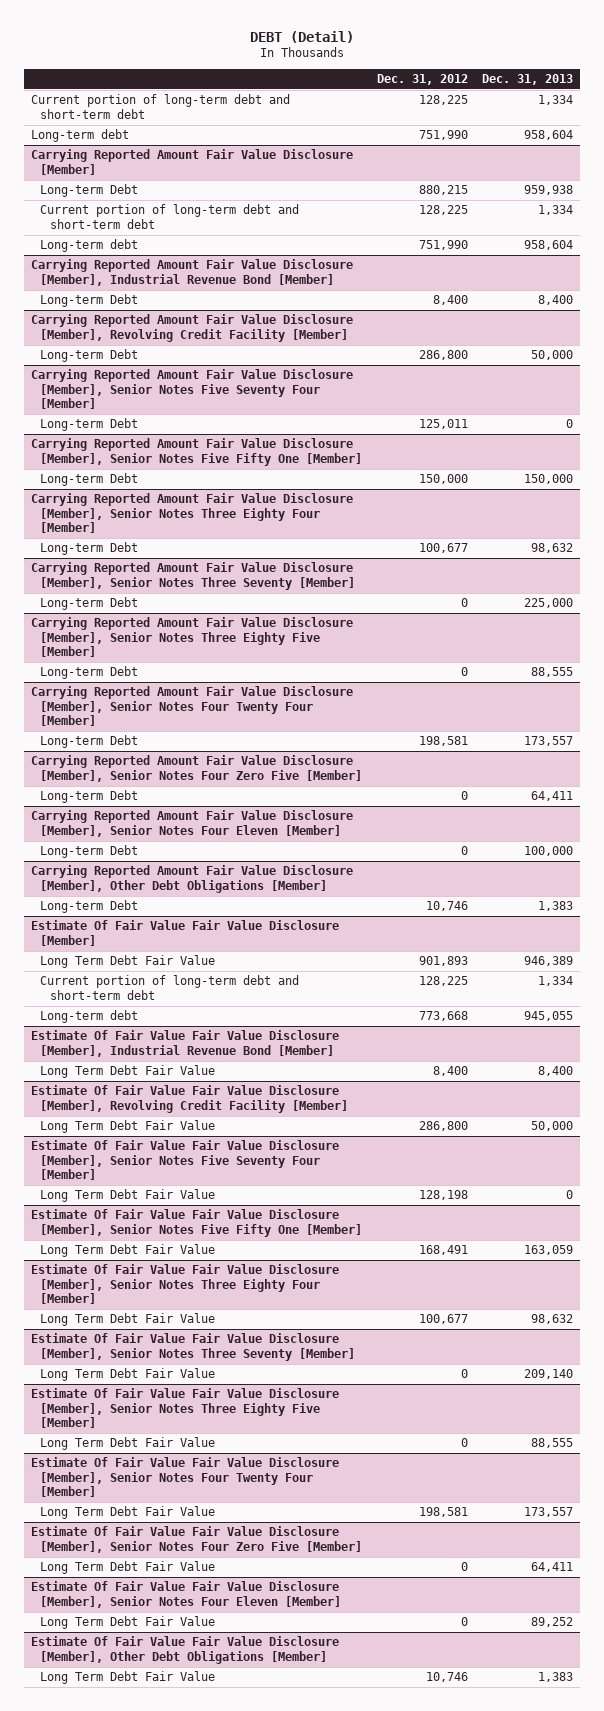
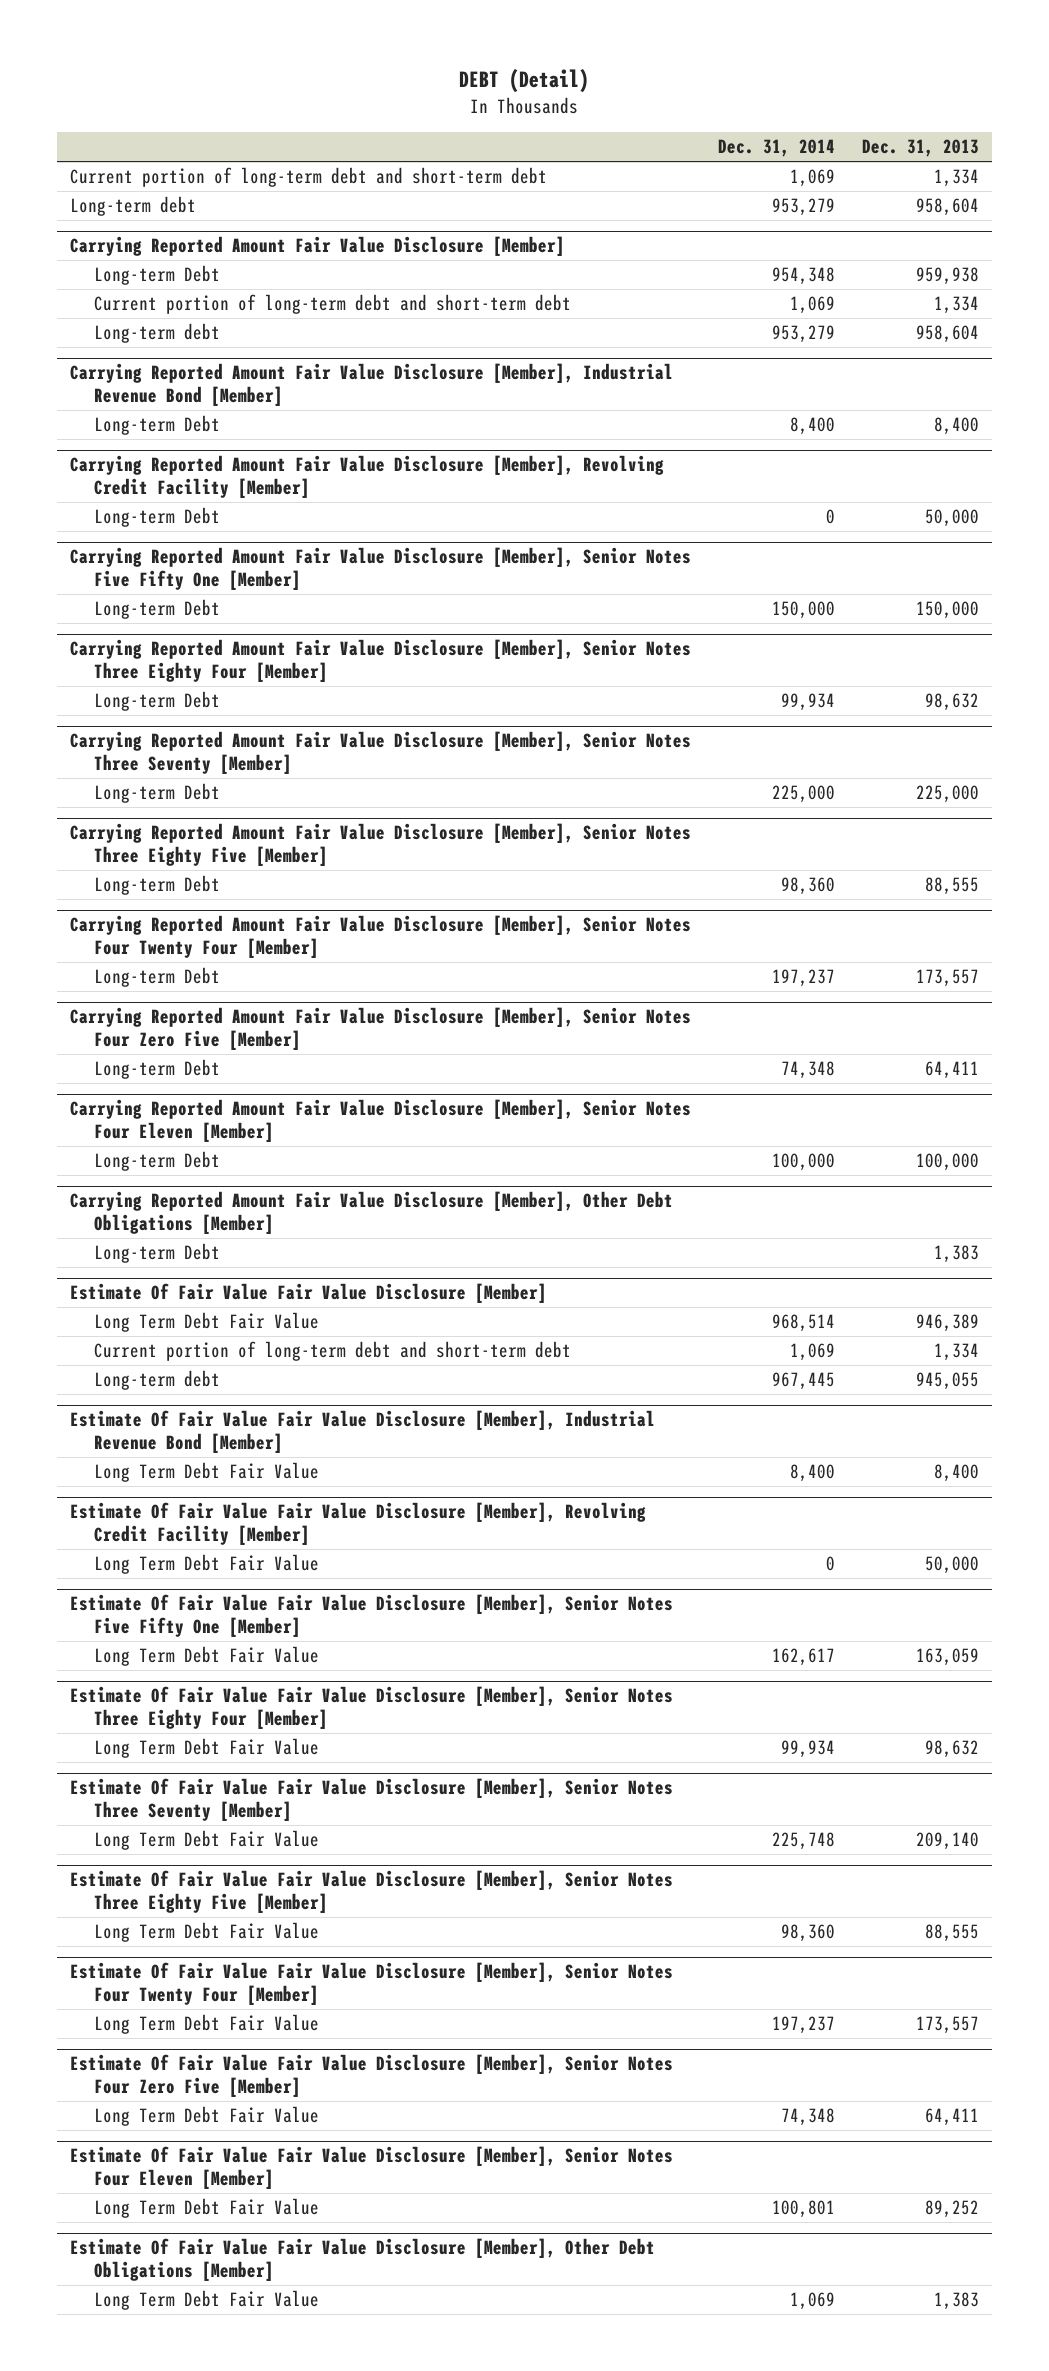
[376,74,468,86] Dec. 31, 2012 -> none
none -> [717,139,835,158] Dec. 31, 2014
[30,369,353,410] Carrying Reported Amount Fair Value Disclosure [Member], Senior Notes Five Seventy Four [Member] -> none
[40,418,139,432] Long-term Debt -> none
[30,1140,339,1181] Estimate Of Fair Value Fair Value Disclosure [Member], Senior Notes Five Seventy Four [Member] -> none
[40,1189,216,1203] Long Term Debt Fair Value -> none

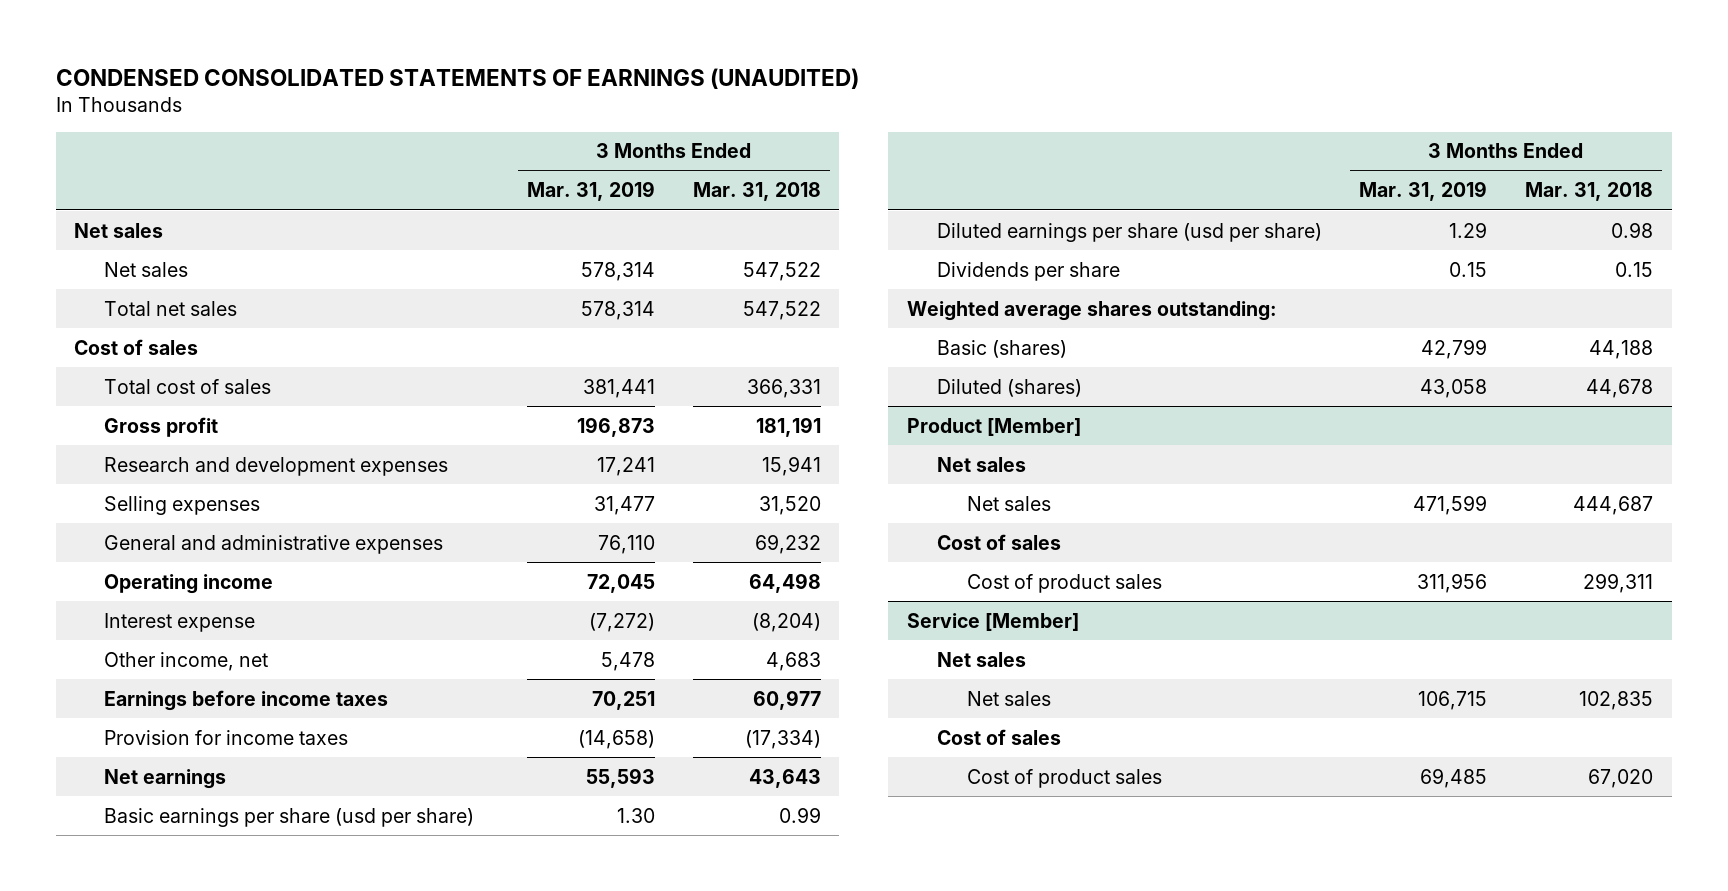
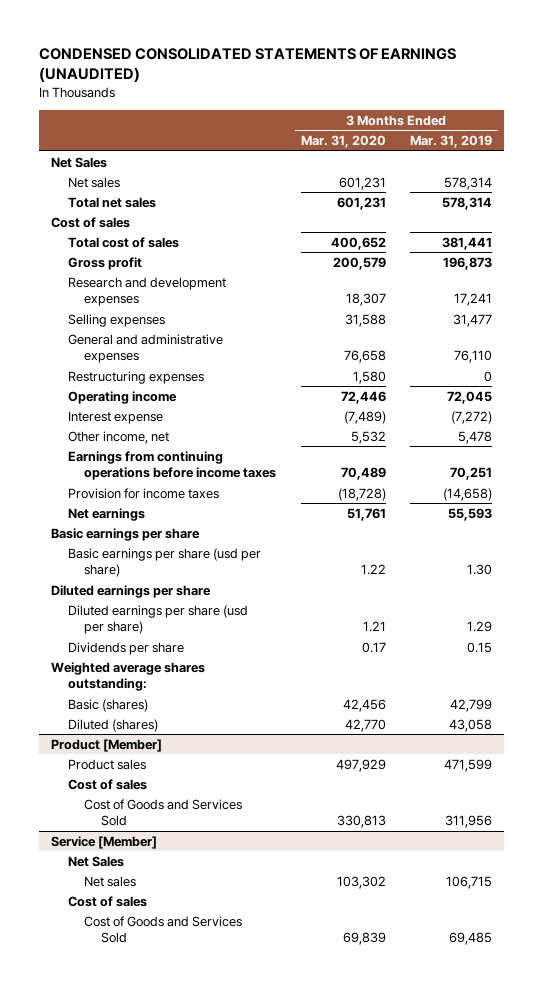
[692,182,821,202] Mar. 31, 2018 -> none
none -> [300,135,386,149] Mar. 31, 2020
[74,222,164,238] Net sales -> [51,156,108,168] Net Sales
none -> [67,370,204,384] Restructuring expenses
[104,689,389,711] Earnings before income taxes -> [67,450,277,481] Earnings from continuing operations before income taxes
none -> [51,527,201,541] Basic earnings per share
none -> [51,584,212,598] Diluted earnings per share
[936,456,1026,472] Net sales -> none
[966,495,1051,511] Net sales -> [67,758,146,770] Product sales
[966,573,1162,593] Cost of product sales -> [84,798,243,827] Cost of Goods and Services Sold
[936,651,1026,667] Net sales -> [67,855,124,867] Net Sales
[966,768,1162,788] Cost of product sales -> [84,915,243,944] Cost of Goods and Services Sold

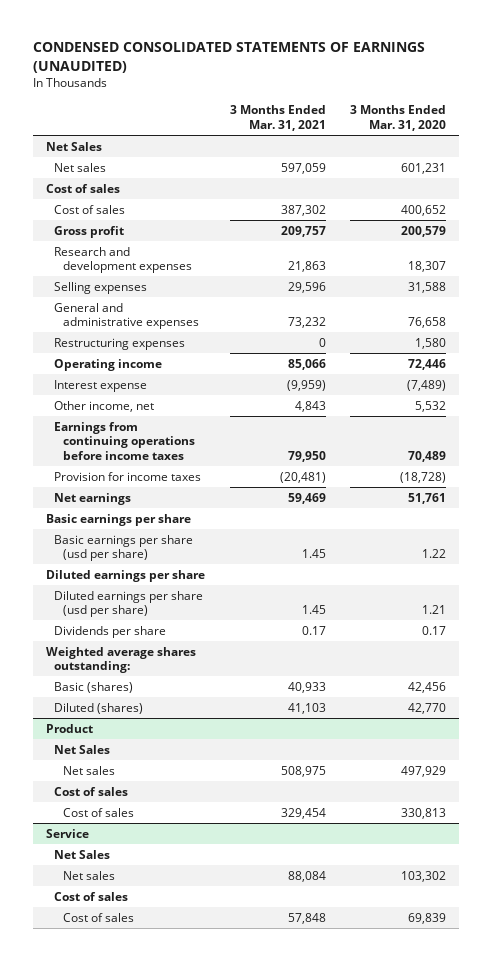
[410,135,493,149] Mar. 31, 2019 -> none
none -> [229,105,326,131] 3 Months Ended Mar. 31, 2021
[67,196,156,208] Total net sales -> none
[67,236,179,248] Total cost of sales -> [54,204,126,214] Cost of sales
[51,738,163,752] Product [Member] -> [45,723,93,733] Product
none -> [54,744,111,754] Net Sales
[67,758,146,770] Product sales -> [63,765,116,775] Net sales
[84,798,243,827] Cost of Goods and Services Sold -> [63,807,135,817] Cost of sales
[51,835,158,849] Service [Member] -> [45,828,89,838] Service
[84,915,243,944] Cost of Goods and Services Sold -> [63,912,135,922] Cost of sales

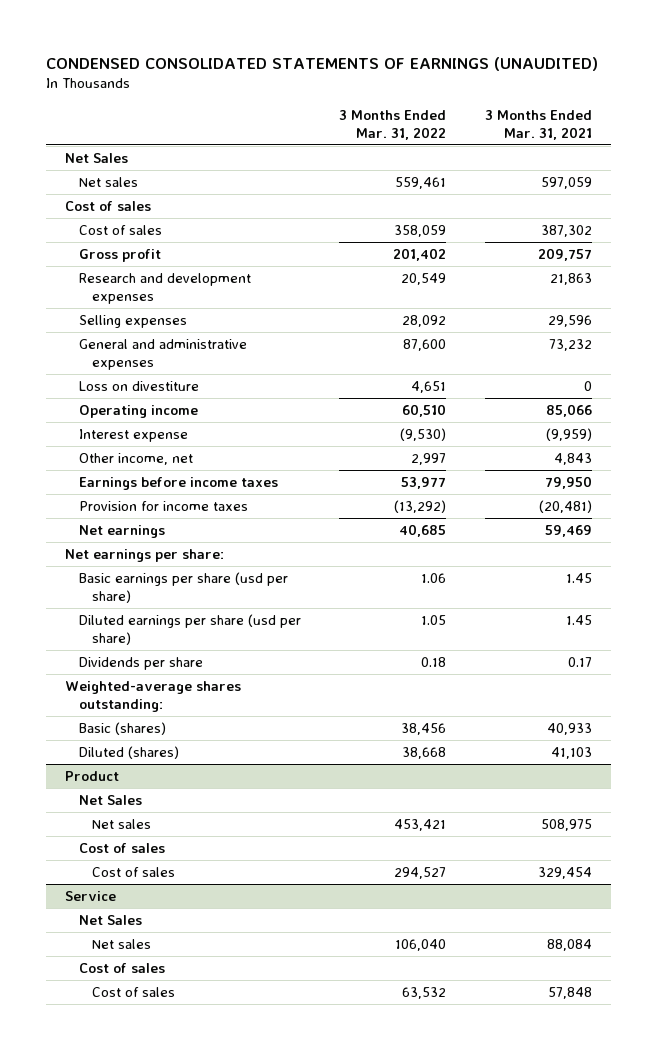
[350,105,447,131] 3 Months Ended Mar. 31, 2020 -> none
none -> [339,109,447,140] 3 Months Ended Mar. 31, 2022
[54,337,186,350] Restructuring expenses -> none
none -> [78,380,199,391] Loss on divestiture
[54,421,196,460] Earnings from continuing operations before income taxes -> [78,476,278,490] Earnings before income taxes
[45,513,191,526] Basic earnings per share -> [65,548,225,562] Net earnings per share:
[45,569,205,582] Diluted earnings per share -> none
[45,646,196,674] Weighted average shares outstanding: -> [65,680,242,713] Weighted-average shares outstanding:

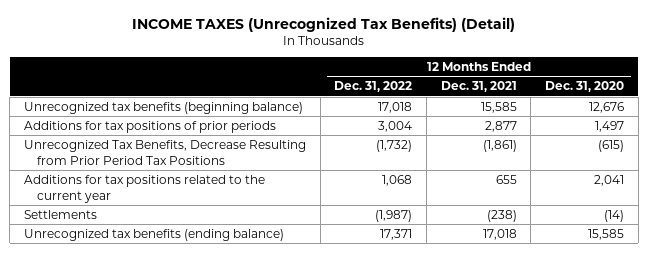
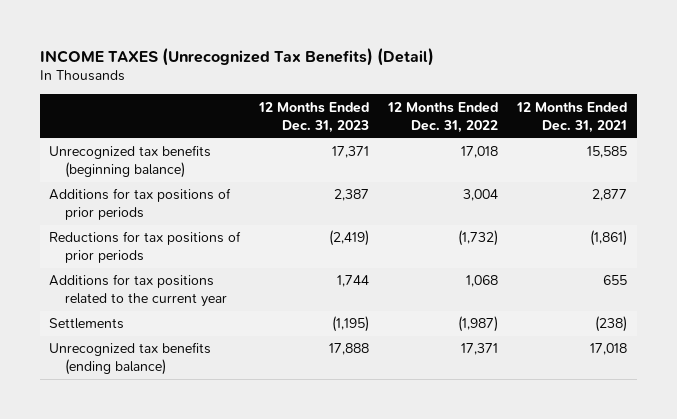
[544,81,624,93] Dec. 31, 2020 -> none
none -> [258,101,370,133] 12 Months Ended Dec. 31, 2023
[23,139,306,165] Unrecognized Tax Benefits, Decrease Resulting from Prior Period Tax Positions -> [49,231,242,264] Reductions for tax positions of prior periods

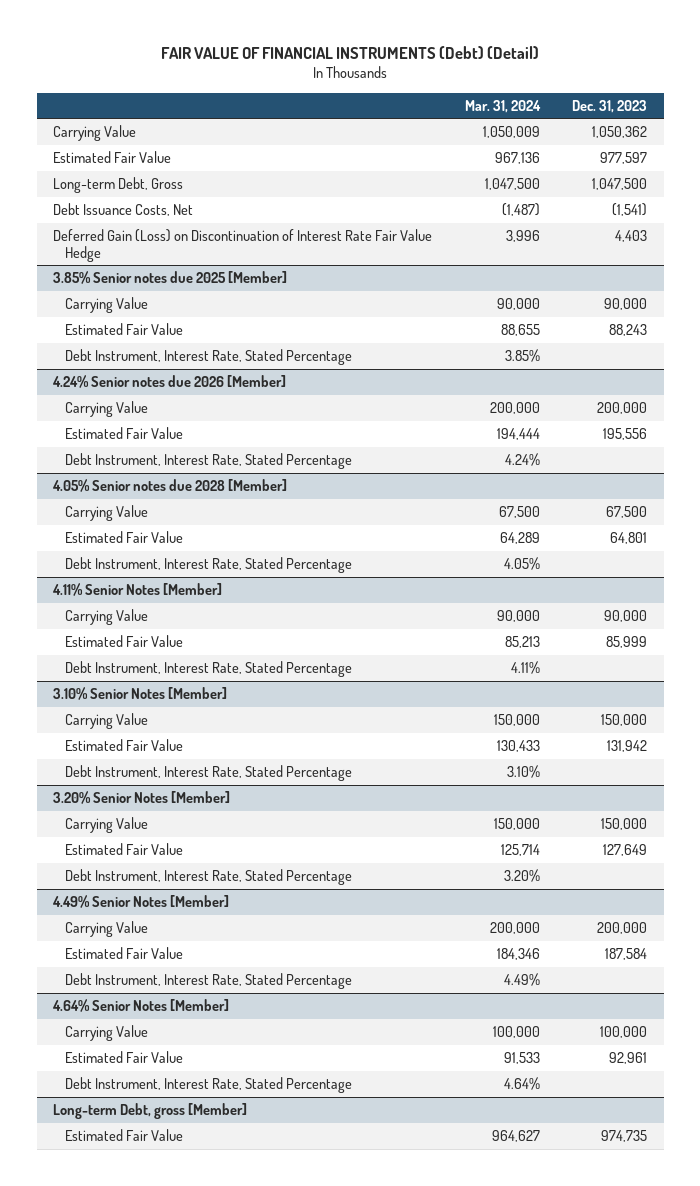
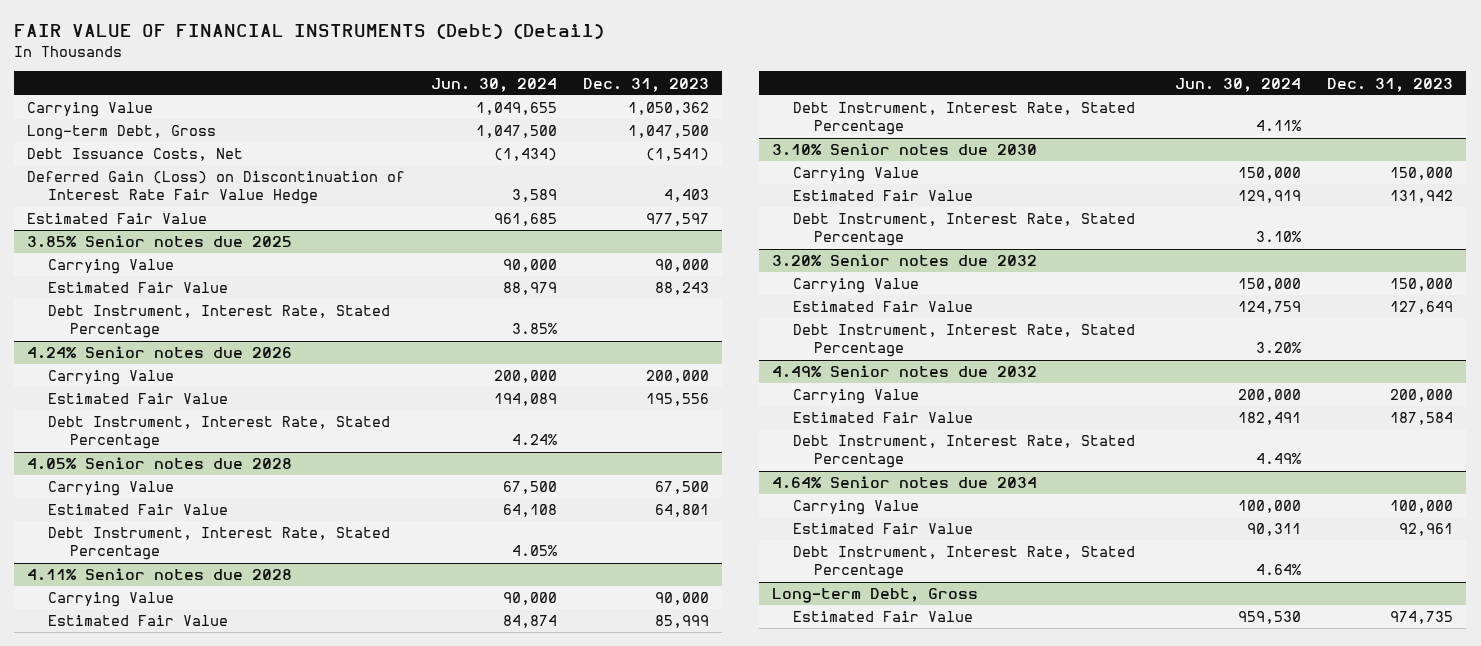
[464,99,541,113] Mar. 31, 2024 -> none
none -> [431,77,558,92] Jun. 30, 2024
[53,151,172,164] Estimated Fair Value -> [27,213,208,225] Estimated Fair Value
[53,271,288,285] 3.85% Senior notes due 2025 [Member] -> [27,235,293,249] 3.85% Senior notes due 2025
[52,375,287,389] 4.24% Senior notes due 2026 [Member] -> [27,346,293,360] 4.24% Senior notes due 2026
[52,479,288,493] 4.05% Senior notes due 2028 [Member] -> [27,457,293,471] 4.05% Senior notes due 2028
[52,583,223,597] 4.11% Senior Notes [Member] -> [27,568,293,582] 4.11% Senior notes due 2028
[53,687,228,701] 3.10% Senior Notes [Member] -> [771,143,1037,157] 3.10% Senior notes due 2030
[53,791,231,805] 3.20% Senior Notes [Member] -> [771,254,1037,268] 3.20% Senior notes due 2032
[52,895,230,909] 4.49% Senior Notes [Member] -> [771,365,1037,379] 4.49% Senior notes due 2032
[52,999,230,1013] 4.64% Senior Notes [Member] -> [771,476,1037,490] 4.64% Senior notes due 2034
[53,1103,248,1120] Long-term Debt, gross [Member] -> [771,588,978,604] Long-term Debt, Gross

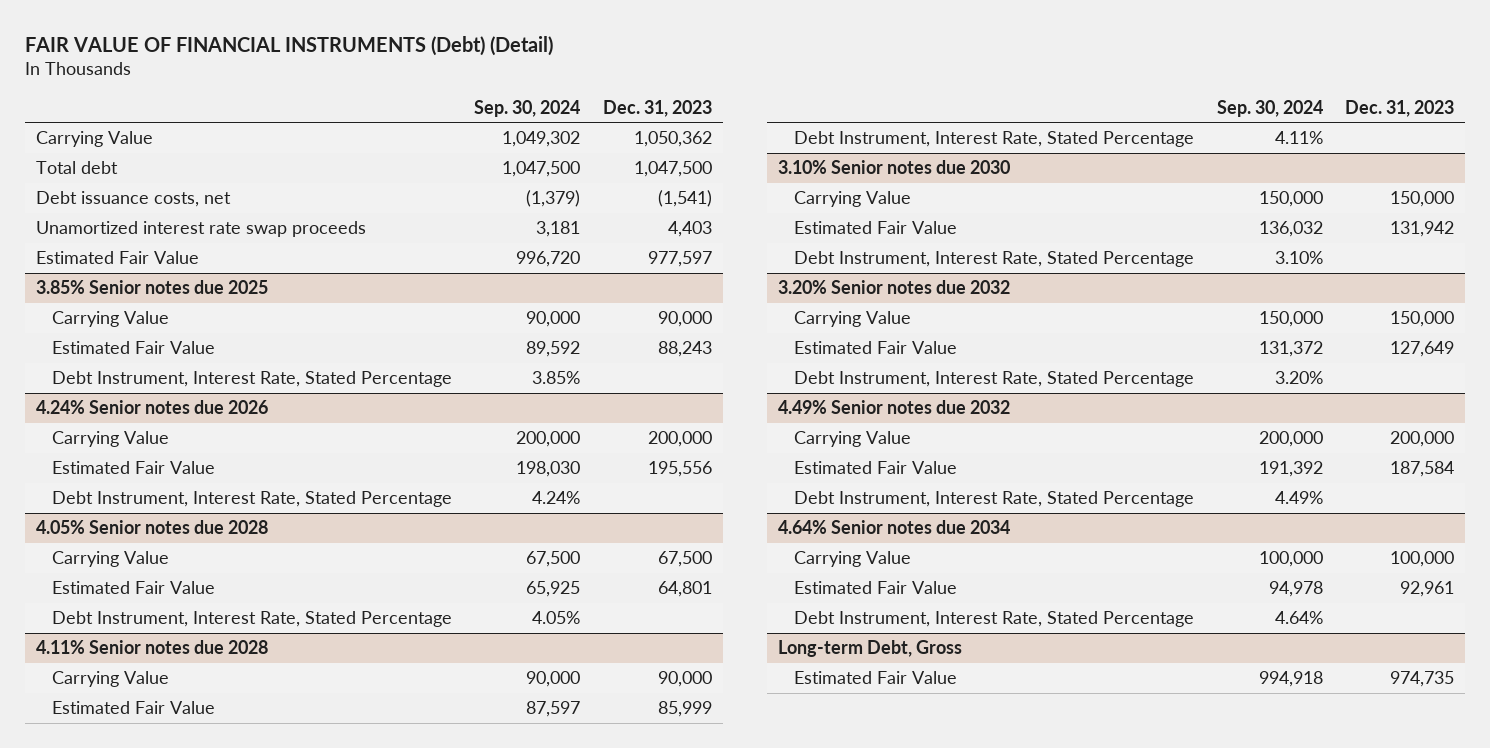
[431,77,558,92] Jun. 30, 2024 -> none
none -> [474,99,581,117] Sep. 30, 2024
[27,125,217,141] Long-term Debt, Gross -> [35,161,118,175] Total debt
[27,148,244,162] Debt Issuance Costs, Net -> [35,191,231,208] Debt issuance costs, net
[27,171,406,205] Deferred Gain (Loss) on Discontinuation of Interest Rate Fair Value Hedge -> [35,221,366,238] Unamortized interest rate swap proceeds

